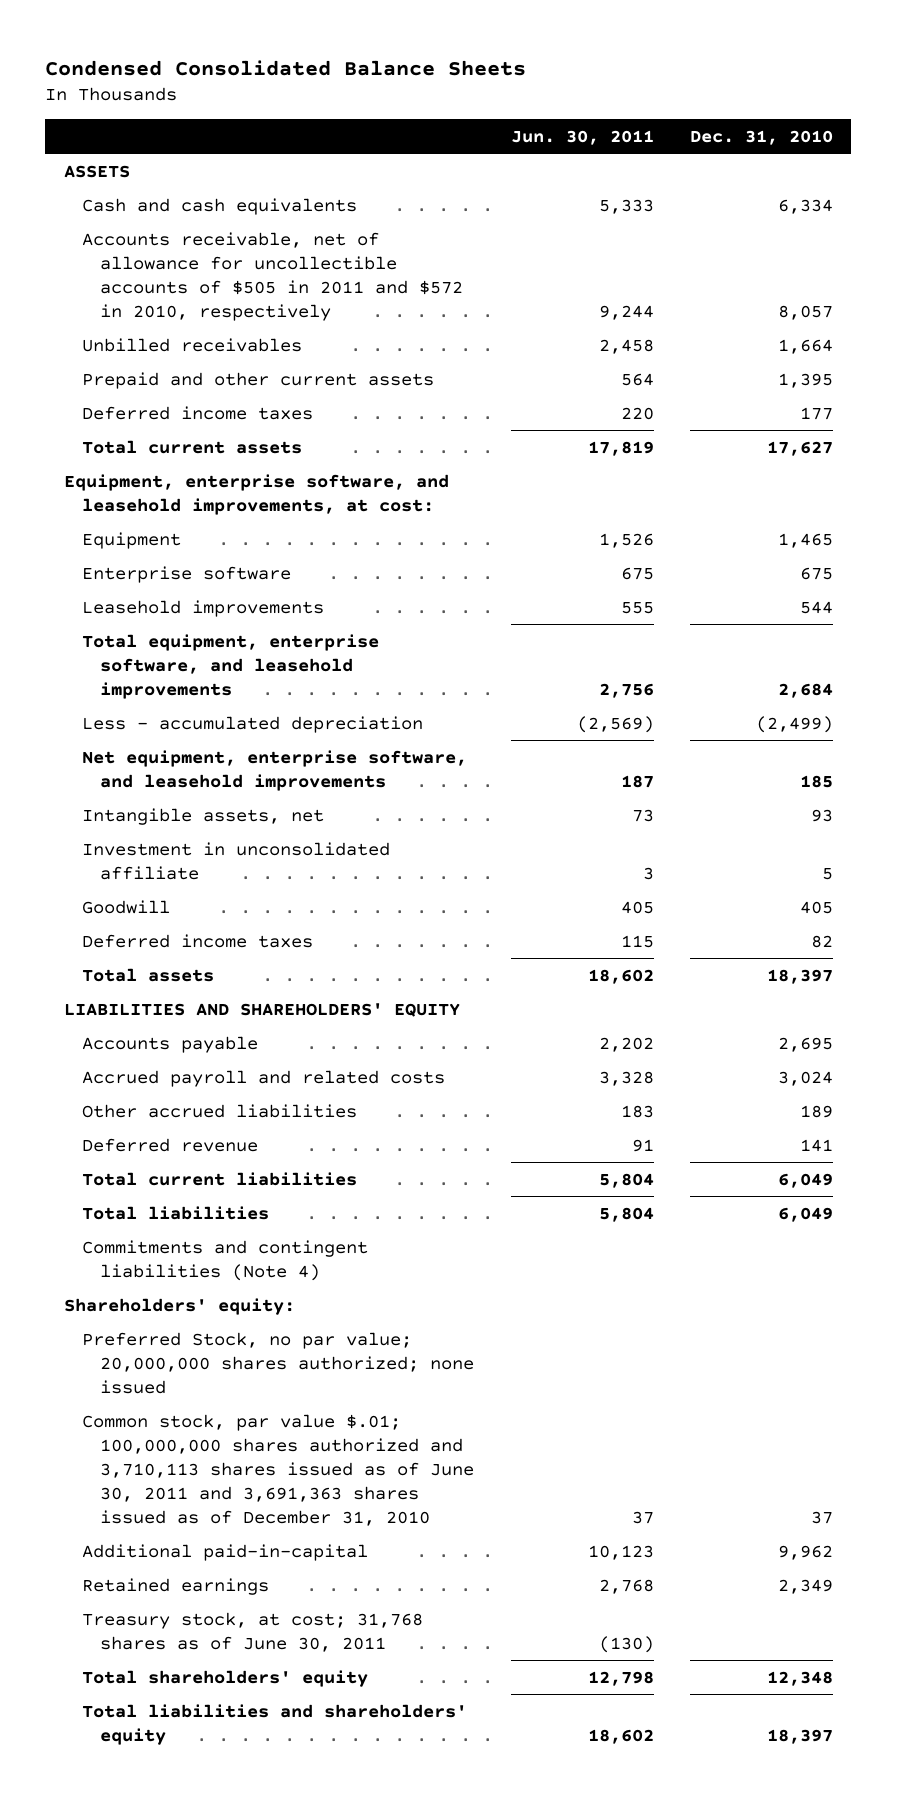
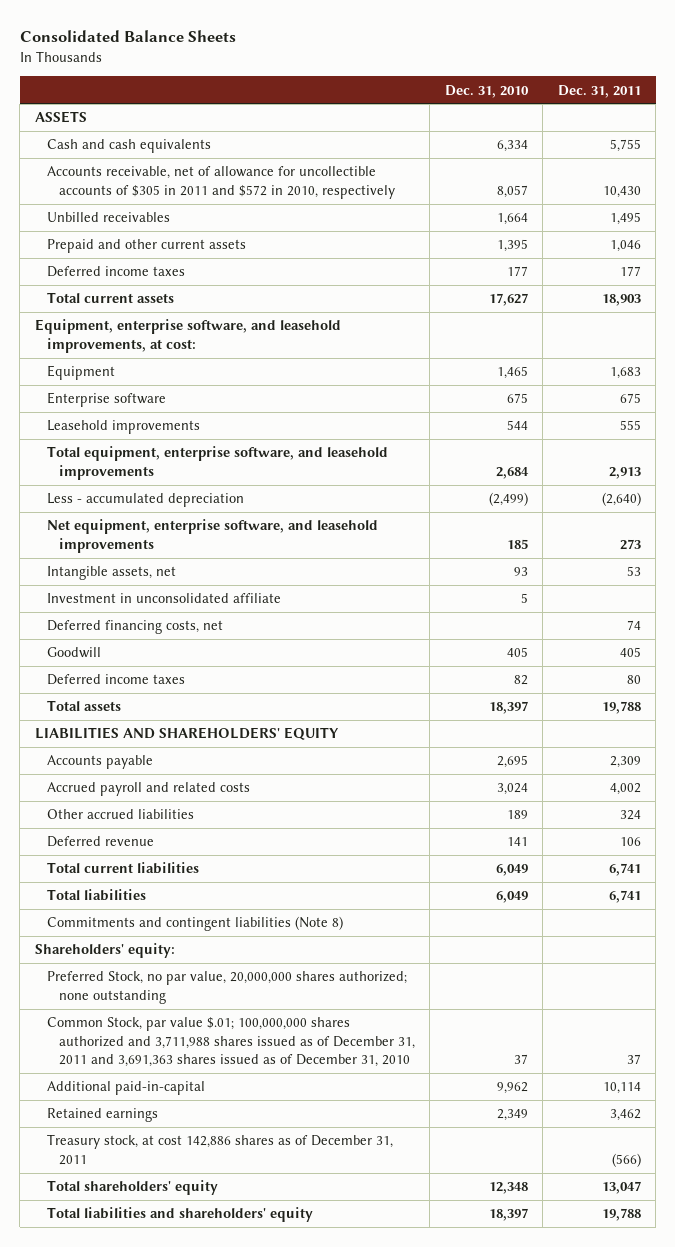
[45,59,527,76] Condensed Consolidated Balance Sheets -> [19,30,236,43] Consolidated Balance Sheets
[510,129,654,145] Jun. 30, 2011 -> none
none -> [557,84,641,98] Dec. 31, 2011
[81,231,464,321] Accounts receivable, net of allowance for uncollectible accounts of $505 in 2011 and $572 in 2010, respectively -> [46,166,395,199] Accounts receivable, net of allowance for uncollectible accounts of $305 in 2011 and $572 in 2010, respectively
none -> [46,620,223,635] Deferred financing costs, net
[81,1239,368,1281] Commitments and contingent liabilities (Note 4) -> [46,916,343,932] Commitments and contingent liabilities (Note 8)
[81,1331,475,1394] Preferred Stock, no par value; 20,000,000 shares authorized; none issued -> [46,971,407,1004] Preferred Stock, no par value, 20,000,000 shares authorized; none outstanding
[81,1413,475,1527] Common stock, par value $.01; 100,000,000 shares authorized and 3,710,113 shares issued as of June 30, 2011 and 3,691,363 shares issued as of December 31, 2010 -> [46,1017,415,1068] Common Stock, par value $.01; 100,000,000 shares authorized and 3,711,988 shares issued as of December 31, 2011 and 3,691,363 shares issued as of December 31, 2010
[81,1611,423,1652] Treasury stock, at cost; 31,768 shares as of June 30, 2011 -> [46,1134,393,1165] Treasury stock, at cost 142,886 shares as of December 31, 2011

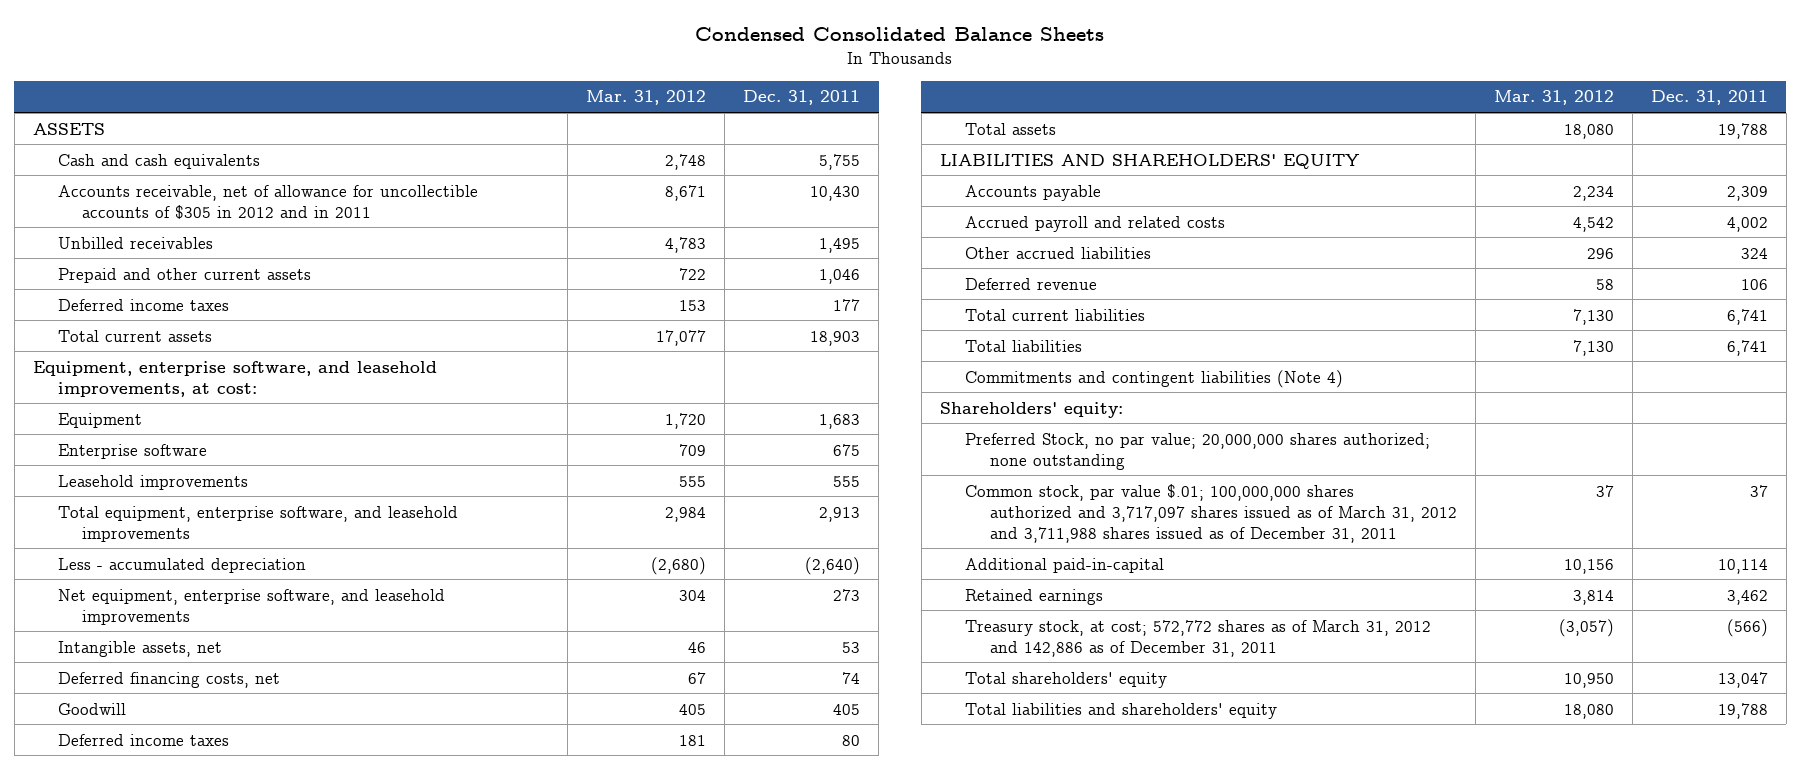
[19,30,236,43] Consolidated Balance Sheets -> [695,26,1105,41] Condensed Consolidated Balance Sheets
[444,84,529,98] Dec. 31, 2010 -> none
none -> [586,90,707,106] Mar. 31, 2012
[46,166,395,199] Accounts receivable, net of allowance for uncollectible accounts of $305 in 2011 and $572 in 2010, respectively -> [57,184,478,219] Accounts receivable, net of allowance for uncollectible accounts of $305 in 2012 and in 2011
[46,593,281,604] Investment in unconsolidated affiliate -> none
[46,916,343,932] Commitments and contingent liabilities (Note 8) -> [964,369,1343,388] Commitments and contingent liabilities (Note 4)
[46,971,407,1004] Preferred Stock, no par value, 20,000,000 shares authorized; none outstanding -> [964,432,1430,470] Preferred Stock, no par value; 20,000,000 shares authorized; none outstanding
[46,1017,415,1068] Common Stock, par value $.01; 100,000,000 shares authorized and 3,711,988 shares issued as of December 31, 2011 and 3,691,363 shares issued as of December 31, 2010 -> [964,483,1457,543] Common stock, par value $.01; 100,000,000 shares authorized and 3,717,097 shares issued as of March 31, 2012 and 3,711,988 shares issued as of December 31, 2011
[46,1134,393,1165] Treasury stock, at cost 142,886 shares as of December 31, 2011 -> [964,619,1431,657] Treasury stock, at cost; 572,772 shares as of March 31, 2012 and 142,886 as of December 31, 2011

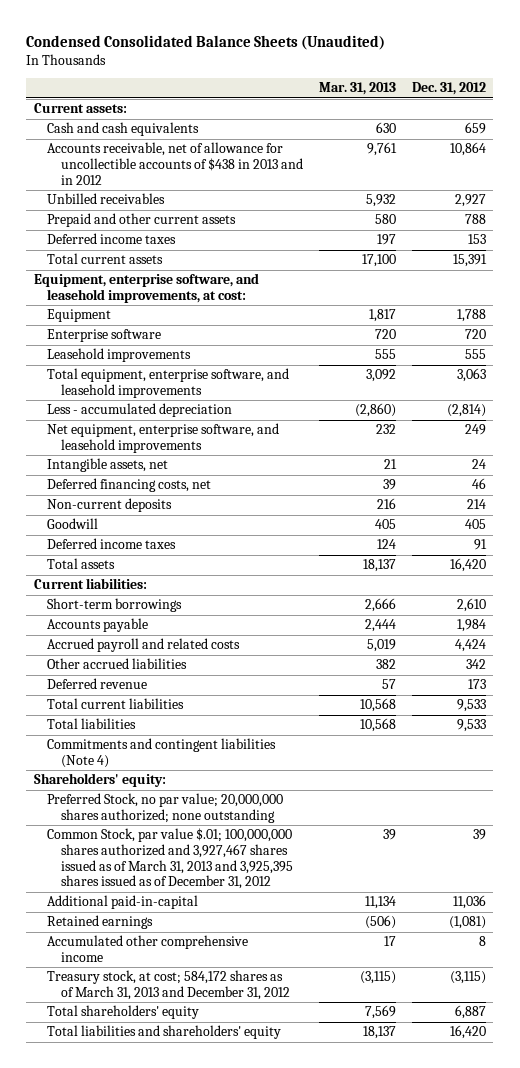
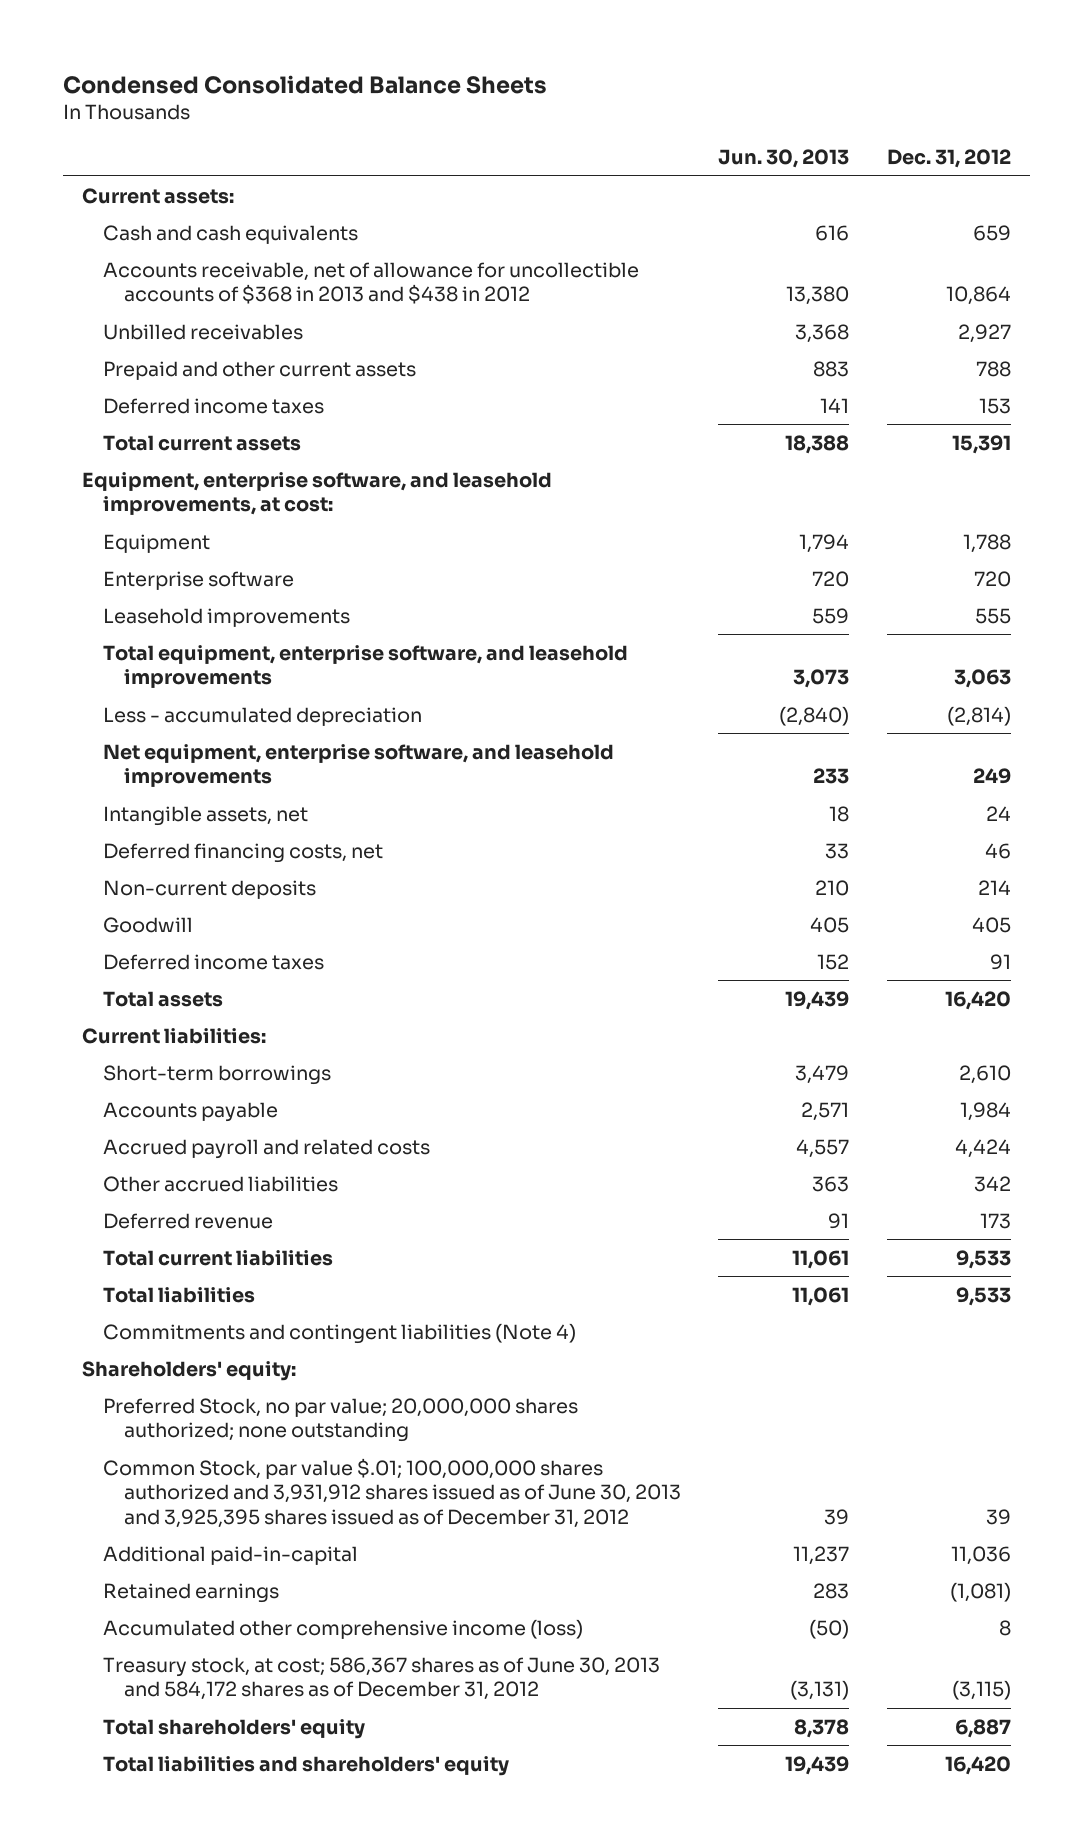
[26,34,386,50] Condensed Consolidated Balance Sheets (Unaudited) -> [62,74,547,94] Condensed Consolidated Balance Sheets
[318,82,396,96] Mar. 31, 2013 -> none
none -> [718,149,850,169] Jun. 30, 2013
[47,142,303,185] Accounts receivable, net of allowance for uncollectible accounts of $438 in 2013 and in 2012 -> [102,261,639,305] Accounts receivable, net of allowance for uncollectible accounts of $368 in 2013 and $438 in 2012
[47,828,293,890] Common Stock, par value $.01; 100,000,000 shares authorized and 3,927,467 shares issued as of March 31, 2013 and 3,925,395 shares issued as of December 31, 2012 -> [102,1457,681,1528] Common Stock, par value $.01; 100,000,000 shares authorized and 3,931,912 shares issued as of June 30, 2013 and 3,925,395 shares issued as of December 31, 2012
[47,935,249,963] Accumulated other comprehensive income -> [102,1618,583,1639] Accumulated other comprehensive income (loss)
[47,970,290,1001] Treasury stock, at cost; 584,172 shares as of March 31, 2013 and December 31, 2012 -> [102,1656,660,1701] Treasury stock, at cost; 586,367 shares as of June 30, 2013 and 584,172 shares as of December 31, 2012

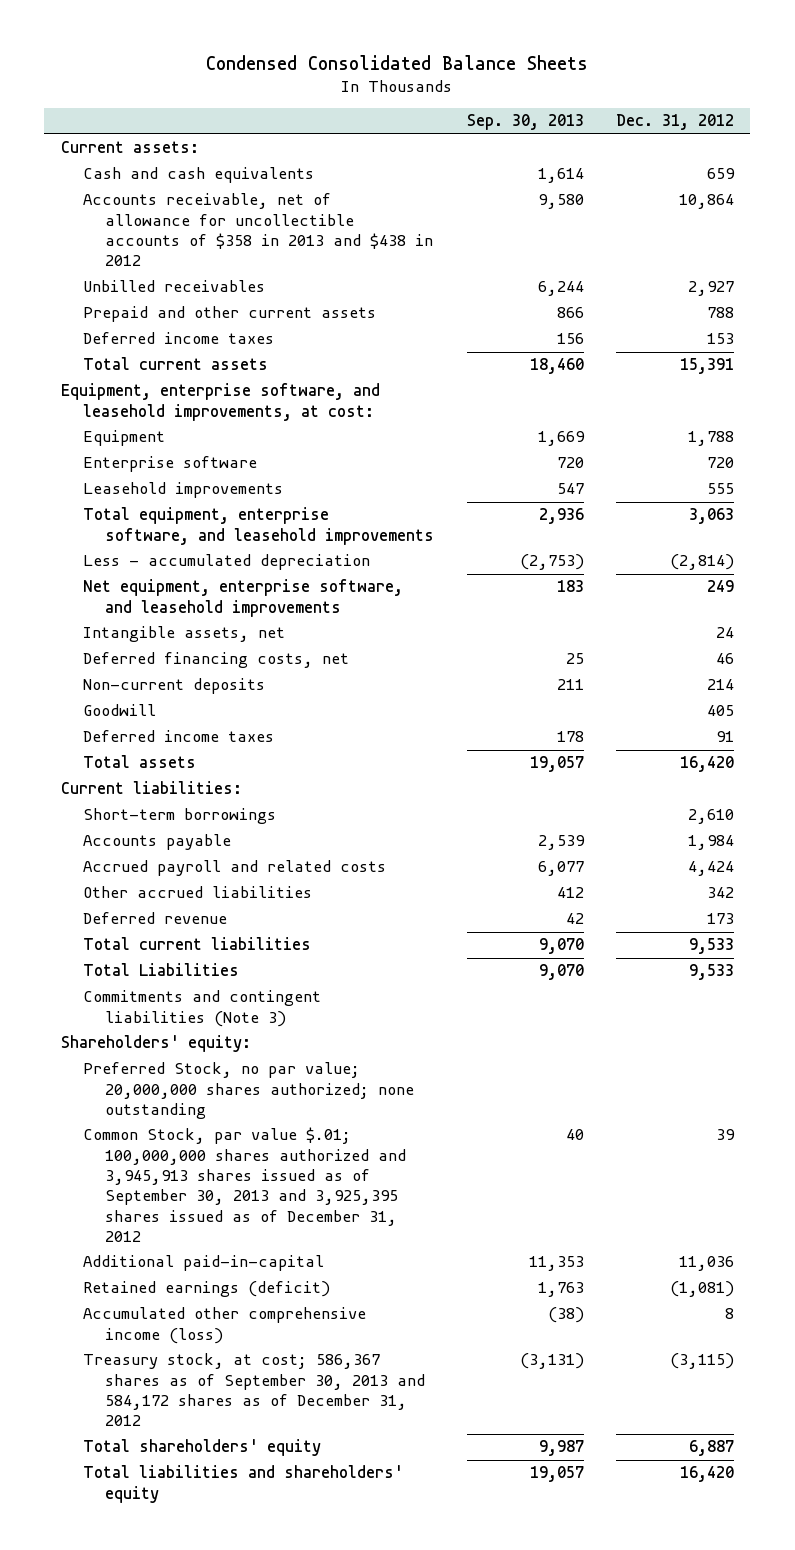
[718,149,850,169] Jun. 30, 2013 -> none
none -> [466,114,584,131] Sep. 30, 2013
[102,261,639,305] Accounts receivable, net of allowance for uncollectible accounts of $368 in 2013 and $438 in 2012 -> [82,193,434,267] Accounts receivable, net of allowance for uncollectible accounts of $358 in 2013 and $438 in 2012
[102,1286,255,1303] Total liabilities -> [82,963,239,977] Total Liabilities
[102,1322,576,1344] Commitments and contingent liabilities (Note 4) -> [82,990,321,1027] Commitments and contingent liabilities (Note 3)
[102,1457,681,1528] Common Stock, par value $.01; 100,000,000 shares authorized and 3,931,912 shares issued as of June 30, 2013 and 3,925,395 shares issued as of December 31, 2012 -> [82,1127,407,1242] Common Stock, par value $.01; 100,000,000 shares authorized and 3,945,913 shares issued as of September 30, 2013 and 3,925,395 shares issued as of December 31, 2012
[102,1582,279,1603] Retained earnings -> [82,1281,330,1298] Retained earnings (deficit)
[102,1656,660,1701] Treasury stock, at cost; 586,367 shares as of June 30, 2013 and 584,172 shares as of December 31, 2012 -> [82,1353,426,1427] Treasury stock, at cost; 586,367 shares as of September 30, 2013 and 584,172 shares as of December 31, 2012

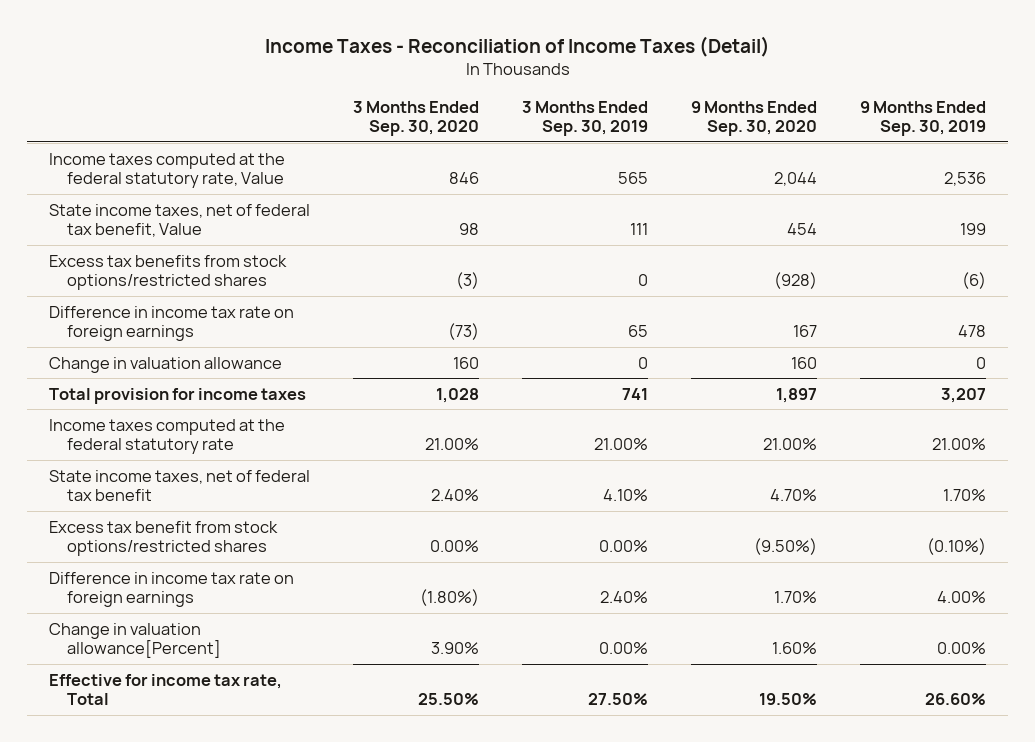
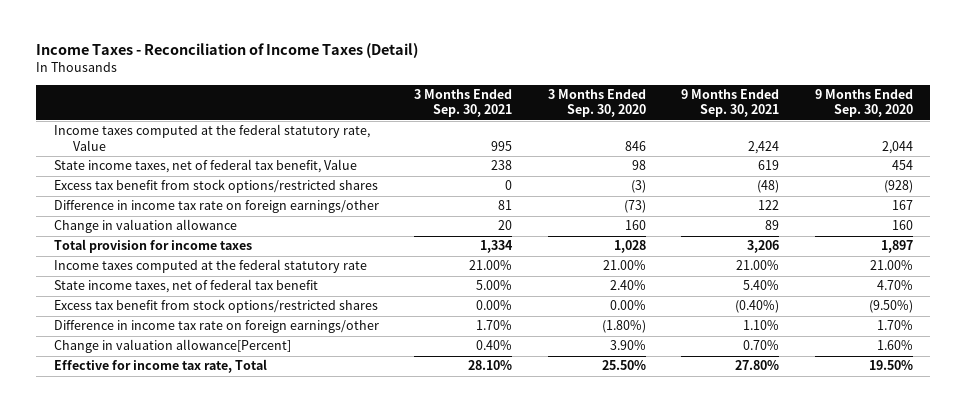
[522,100,649,137] 3 Months Ended Sep. 30, 2019 -> none
[860,100,987,137] 9 Months Ended Sep. 30, 2019 -> none
none -> [414,88,513,118] 3 Months Ended Sep. 30, 2021
none -> [681,88,780,118] 9 Months Ended Sep. 30, 2021
[48,254,287,291] Excess tax benefits from stock options/restricted shares -> [53,179,378,194] Excess tax benefit from stock options/restricted shares
[48,305,294,342] Difference in income tax rate on foreign earnings -> [53,200,379,214] Difference in income tax rate on foreign earnings/other
[48,571,294,608] Difference in income tax rate on foreign earnings -> [53,320,379,334] Difference in income tax rate on foreign earnings/other

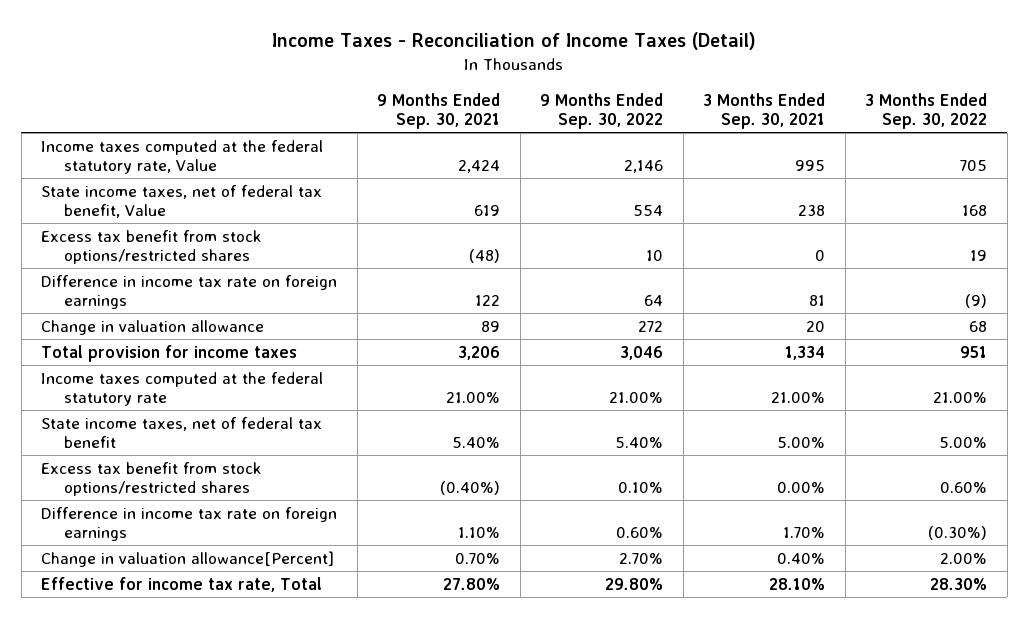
[547,88,646,118] 3 Months Ended Sep. 30, 2020 -> none
[814,88,913,118] 9 Months Ended Sep. 30, 2020 -> none
none -> [540,92,664,130] 9 Months Ended Sep. 30, 2022
none -> [865,92,988,130] 3 Months Ended Sep. 30, 2022
[53,200,379,214] Difference in income tax rate on foreign earnings/other -> [41,274,338,310] Difference in income tax rate on foreign earnings
[53,320,379,334] Difference in income tax rate on foreign earnings/other -> [41,506,338,542] Difference in income tax rate on foreign earnings

